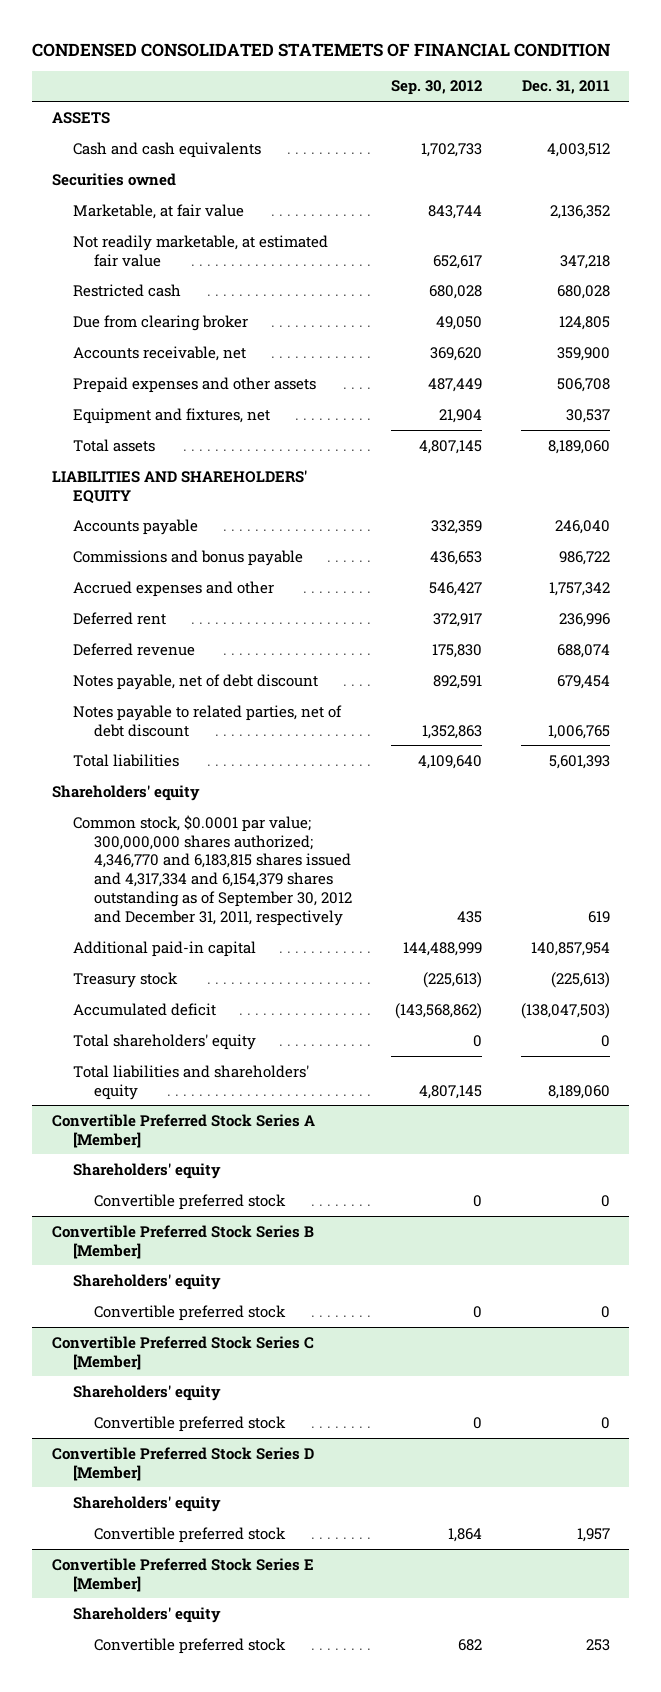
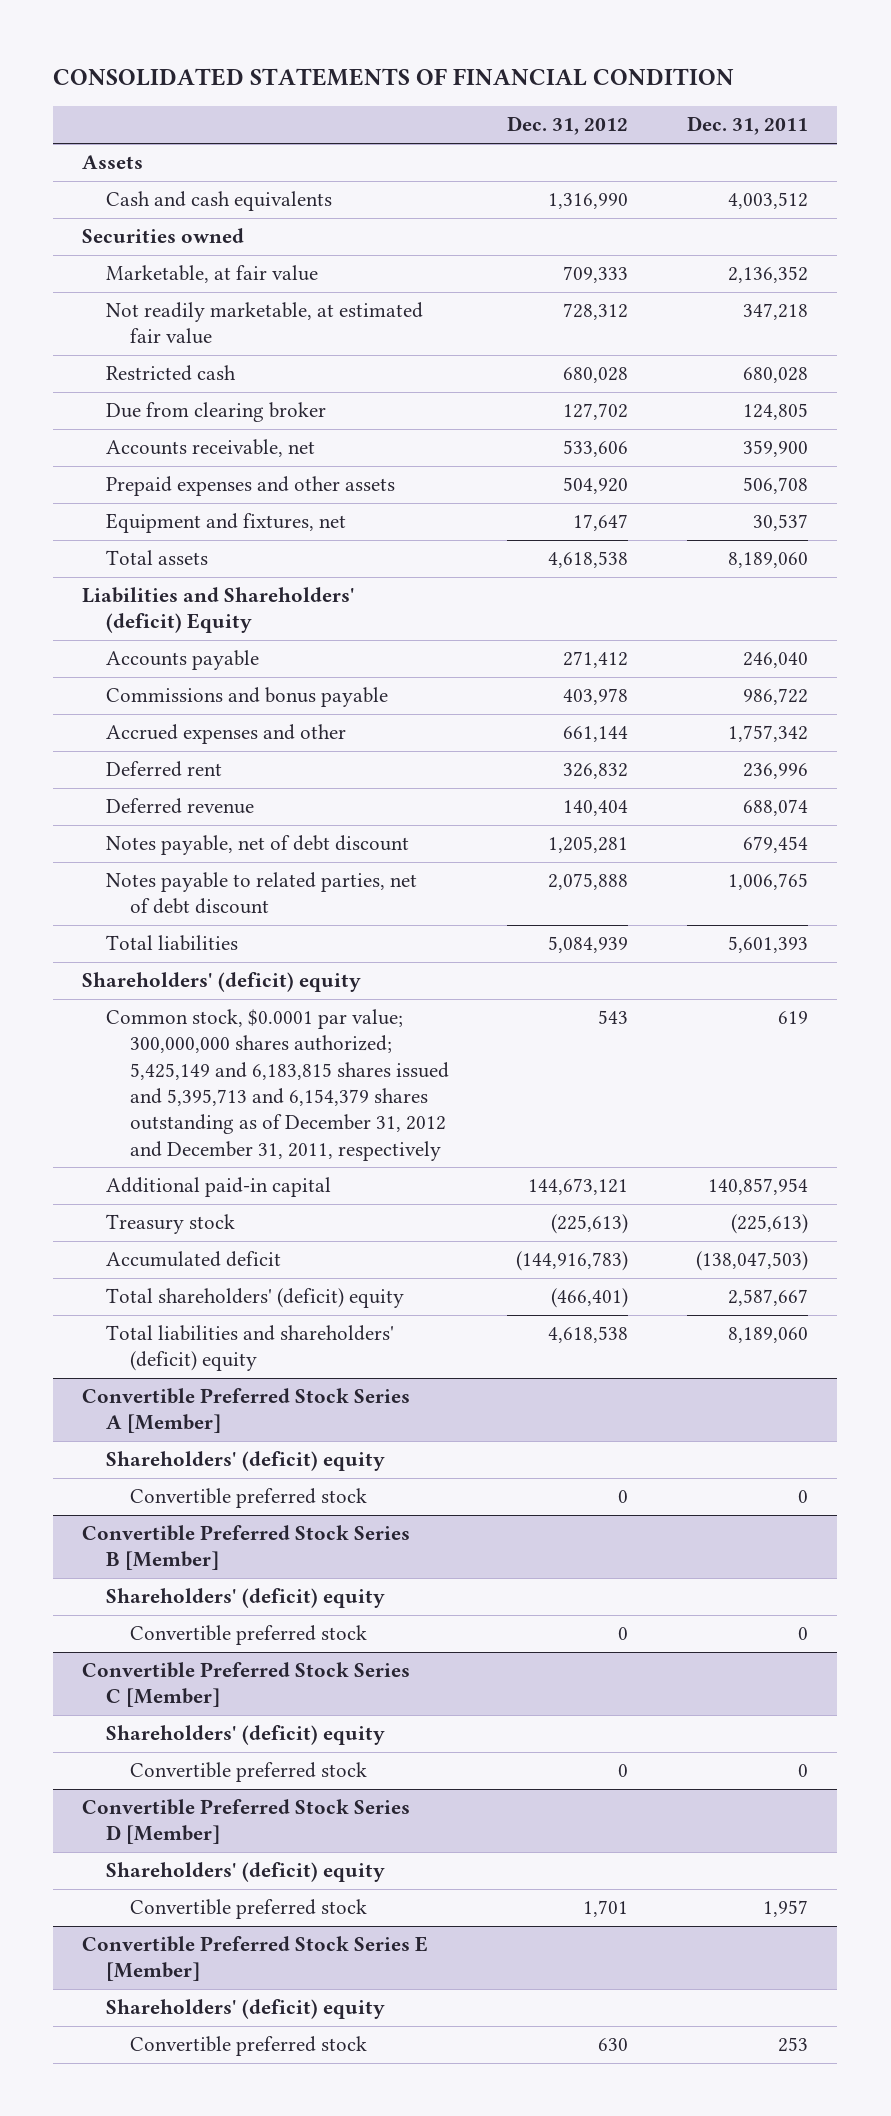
[32,42,611,57] CONDENSED CONSOLIDATED STATEMETS OF FINANCIAL CONDITION -> [53,68,735,87] CONSOLIDATED STATEMENTS OF FINANCIAL CONDITION
[390,80,482,96] Sep. 30, 2012 -> none
none -> [507,116,629,136] Dec. 31, 2012
[51,111,110,124] ASSETS -> [82,155,144,170] Assets
[51,469,307,504] LIABILITIES AND SHAREHOLDERS' EQUITY -> [82,587,356,634] Liabilities and Shareholders' (deficit) Equity
[51,784,200,801] Shareholders' equity -> [82,972,362,993] Shareholders' (deficit) equity
[72,814,352,927] Common stock, $0.0001 par value; 300,000,000 shares authorized; 4,346,770 and 6,183,815 shares issued and 4,317,334 and 6,154,379 shares outstanding as of September 30, 2012 and December 31, 2011, respectively -> [106,1009,449,1161] Common stock, $0.0001 par value; 300,000,000 shares authorized; 5,425,149 and 6,183,815 shares issued and 5,395,713 and 6,154,379 shares outstanding as of December 31, 2012 and December 31, 2011, respectively
[72,1033,256,1050] Total shareholders' equity -> [106,1288,405,1309] Total shareholders' (deficit) equity
[600,1034,610,1047] 0 -> [728,1289,809,1307] 2,587,667
[72,1064,309,1100] Total liabilities and shareholders' equity -> [106,1325,395,1372] Total liabilities and shareholders' (deficit) equity
[72,1162,221,1179] Shareholders' equity -> [106,1451,386,1472] Shareholders' (deficit) equity
[72,1273,221,1290] Shareholders' equity -> [106,1588,386,1609] Shareholders' (deficit) equity
[72,1384,221,1401] Shareholders' equity -> [106,1725,386,1746] Shareholders' (deficit) equity
[72,1495,221,1512] Shareholders' equity -> [106,1862,386,1883] Shareholders' (deficit) equity
[72,1606,221,1623] Shareholders' equity -> [106,1999,386,2020] Shareholders' (deficit) equity

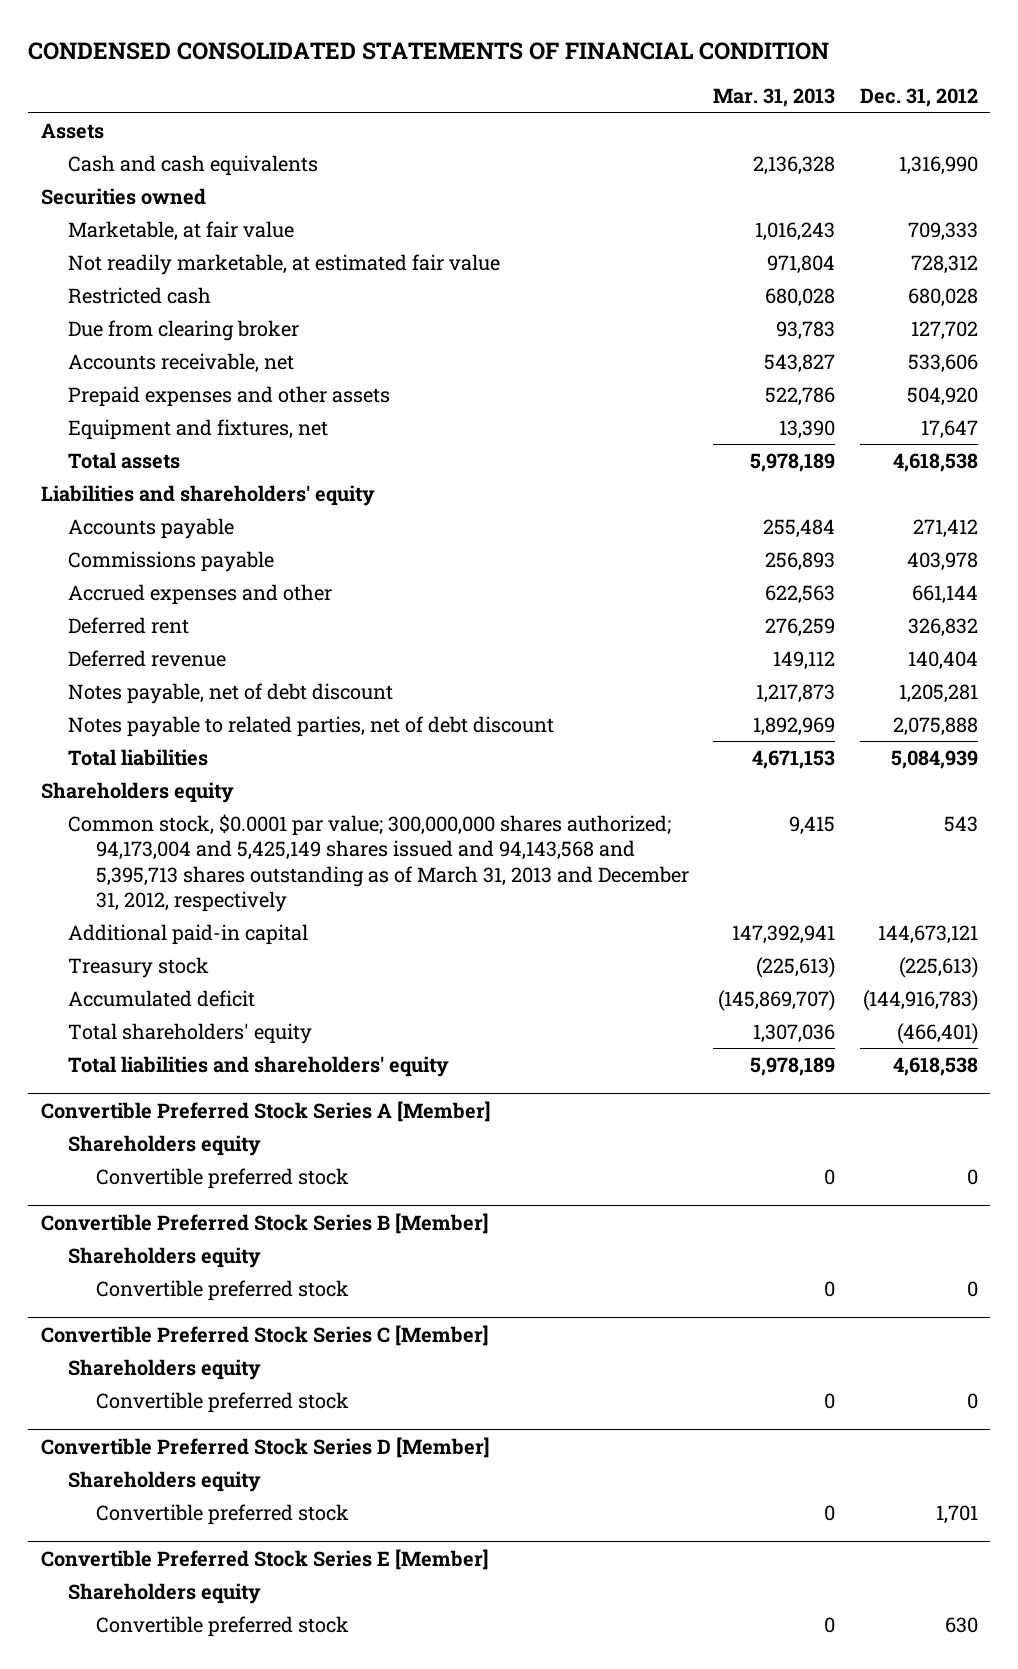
[53,68,735,87] CONSOLIDATED STATEMENTS OF FINANCIAL CONDITION -> [28,42,830,61] CONDENSED CONSOLIDATED STATEMENTS OF FINANCIAL CONDITION
[687,116,809,136] Dec. 31, 2011 -> none
none -> [713,88,836,108] Mar. 31, 2013
[82,587,356,634] Liabilities and Shareholders' (deficit) Equity -> [40,484,375,506] Liabilities and shareholders' equity
[106,687,389,708] Commissions and bonus payable -> [68,550,275,572] Commissions payable
[82,972,362,993] Shareholders' (deficit) equity -> [40,781,234,803] Shareholders equity
[106,1009,449,1161] Common stock, $0.0001 par value; 300,000,000 shares authorized; 5,425,149 and 6,183,815 shares issued and 5,395,713 and 6,154,379 shares outstanding as of December 31, 2012 and December 31, 2011, respectively -> [68,813,690,912] Common stock, $0.0001 par value; 300,000,000 shares authorized; 94,173,004 and 5,425,149 shares issued and 94,143,568 and 5,395,713 shares outstanding as of March 31, 2013 and December 31, 2012, respectively
[106,1288,405,1309] Total shareholders' (deficit) equity -> [68,1022,313,1044] Total shareholders' equity
[106,1325,395,1372] Total liabilities and shareholders' (deficit) equity -> [68,1055,450,1077] Total liabilities and shareholders' equity
[106,1451,386,1472] Shareholders' (deficit) equity -> [68,1134,262,1156] Shareholders equity
[106,1588,386,1609] Shareholders' (deficit) equity -> [68,1246,262,1268] Shareholders equity
[106,1725,386,1746] Shareholders' (deficit) equity -> [68,1358,262,1380] Shareholders equity
[106,1862,386,1883] Shareholders' (deficit) equity -> [68,1470,262,1492] Shareholders equity
[106,1999,386,2020] Shareholders' (deficit) equity -> [68,1582,262,1604] Shareholders equity

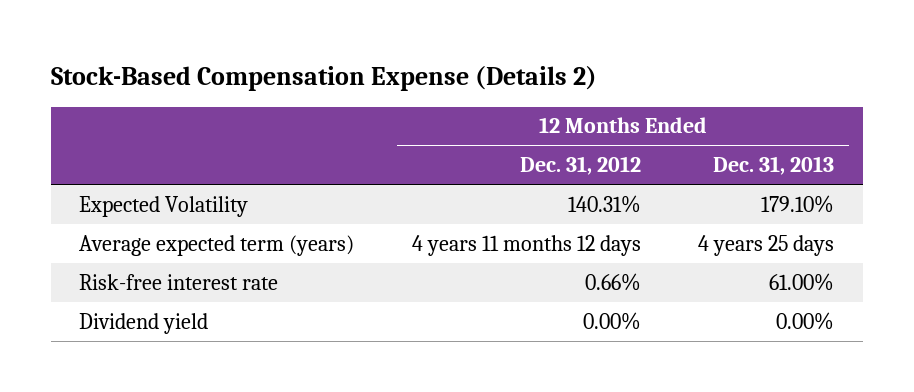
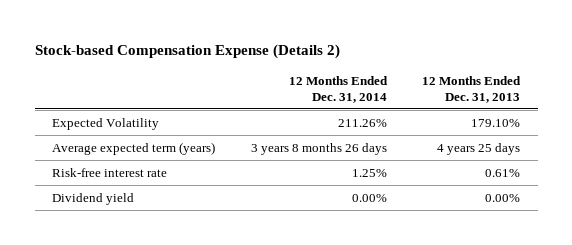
[50,65,597,91] Stock-Based Compensation Expense (Details 2) -> [34,44,340,60] Stock-based Compensation Expense (Details 2)
[519,156,641,176] Dec. 31, 2012 -> none
none -> [288,75,388,103] 12 Months Ended Dec. 31, 2014
[769,272,835,291] 61.00% -> [484,168,520,177] 0.61%

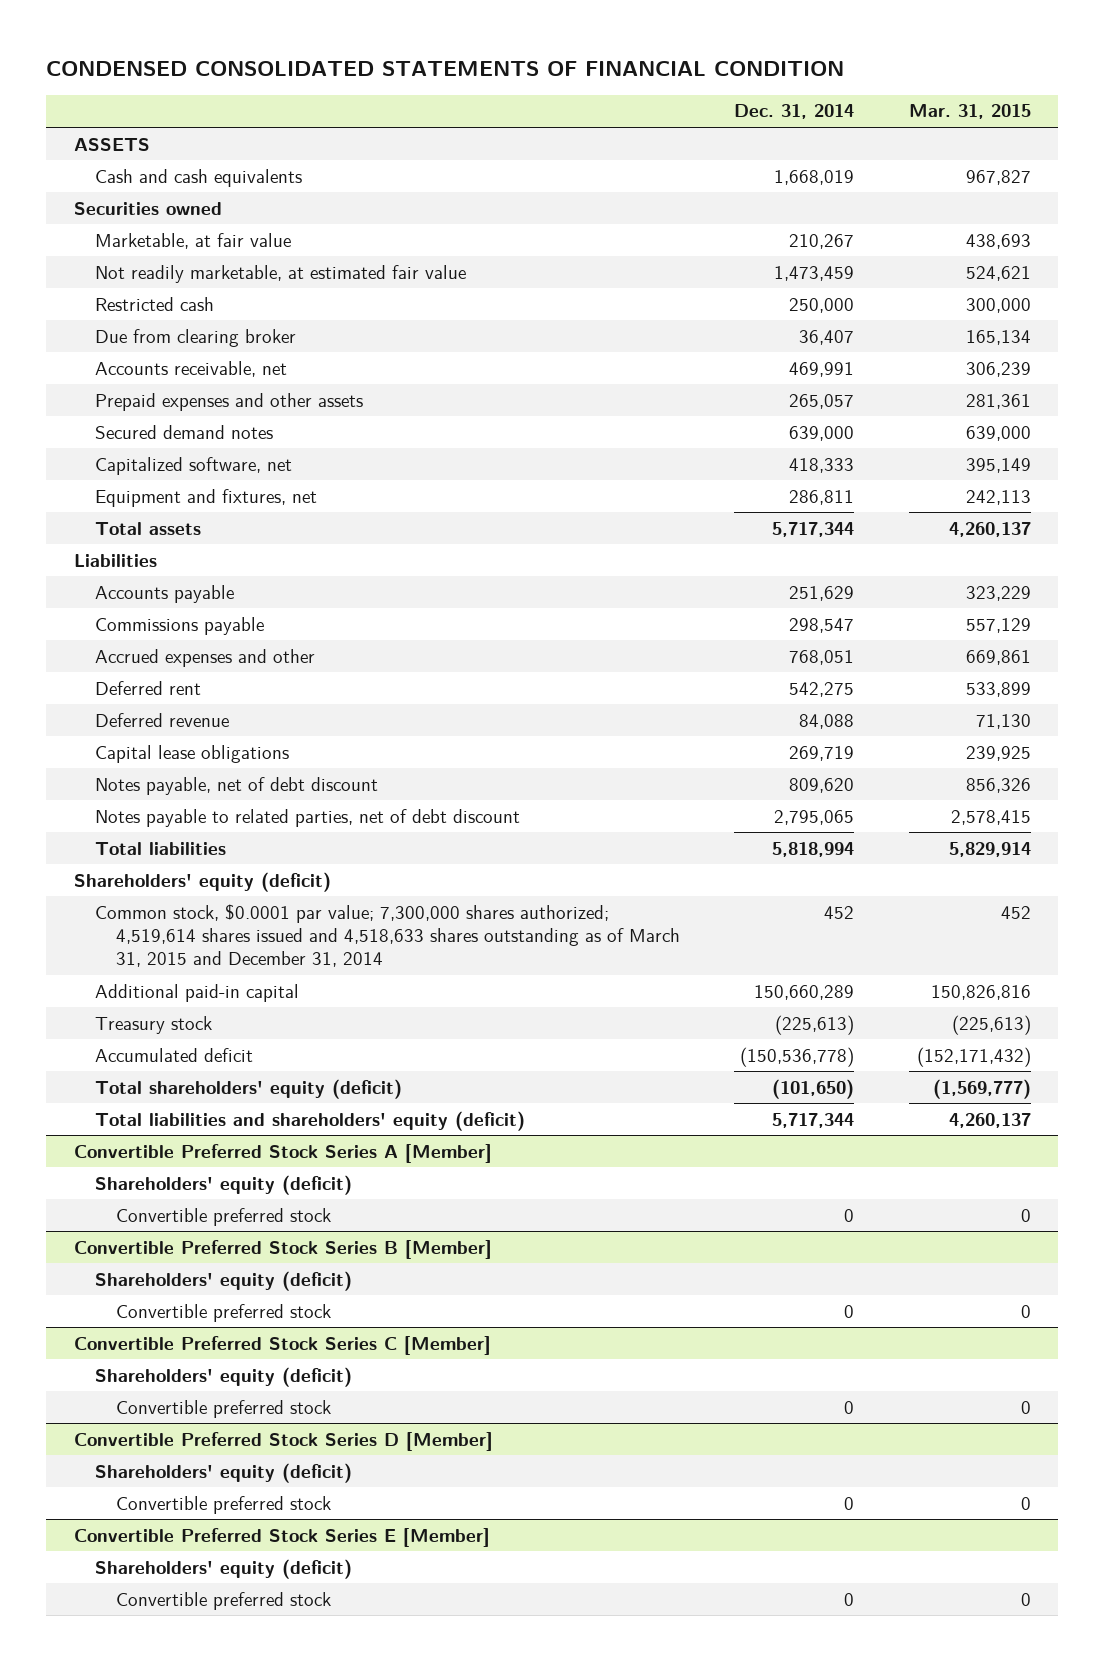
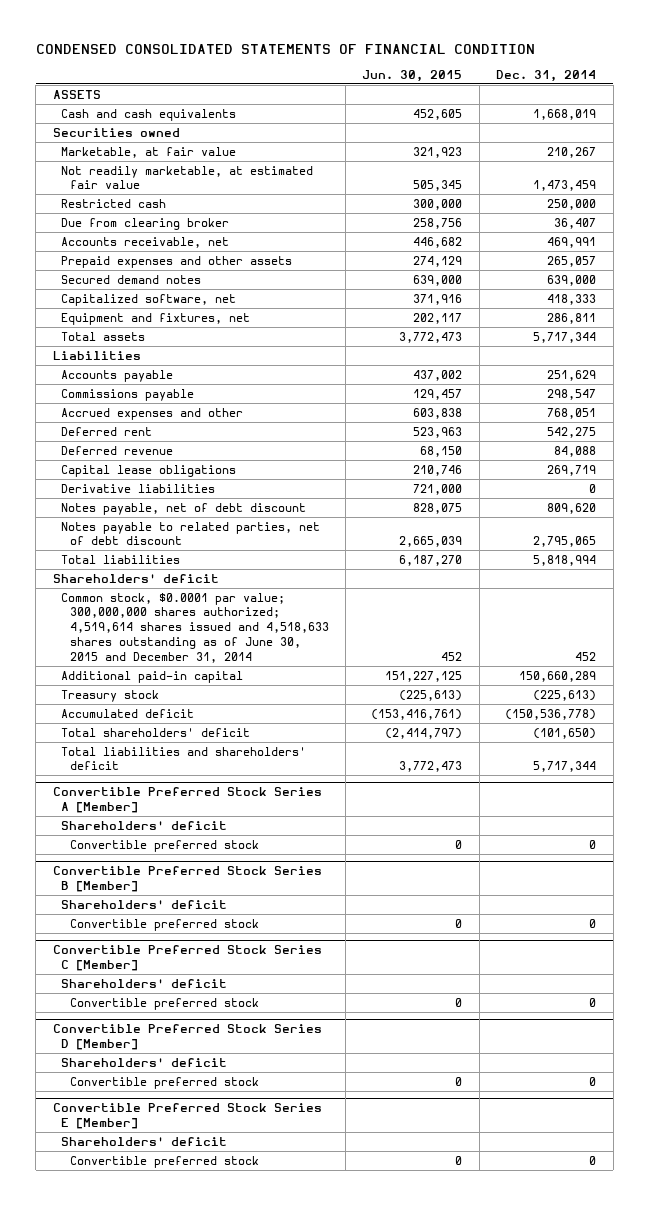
[909,104,1032,120] Mar. 31, 2015 -> none
none -> [362,69,463,82] Jun. 30, 2015
none -> [61,483,216,493] Derivative liabilities
[73,871,331,892] Shareholders' equity (deficit) -> [52,573,219,583] Shareholders' deficit
[94,903,680,968] Common stock, $0.0001 par value; 7,300,000 shares authorized; 4,519,614 shares issued and 4,518,633 shares outstanding as of March 31, 2015 and December 31, 2014 -> [61,592,329,663] Common stock, $0.0001 par value; 300,000,000 shares authorized; 4,519,614 shares issued and 4,518,633 shares outstanding as of June 30, 2015 and December 31, 2014
[94,1078,402,1099] Total shareholders' equity (deficit) -> [61,727,251,737] Total shareholders' deficit
[94,1110,525,1131] Total liabilities and shareholders' equity (deficit) -> [61,746,307,771] Total liabilities and shareholders' deficit
[94,1174,352,1195] Shareholders' equity (deficit) -> [61,820,228,830] Shareholders' deficit
[94,1270,352,1291] Shareholders' equity (deficit) -> [61,899,228,909] Shareholders' deficit
[94,1366,352,1387] Shareholders' equity (deficit) -> [61,978,228,988] Shareholders' deficit
[94,1462,352,1483] Shareholders' equity (deficit) -> [61,1057,228,1067] Shareholders' deficit
[94,1558,352,1579] Shareholders' equity (deficit) -> [61,1136,228,1146] Shareholders' deficit

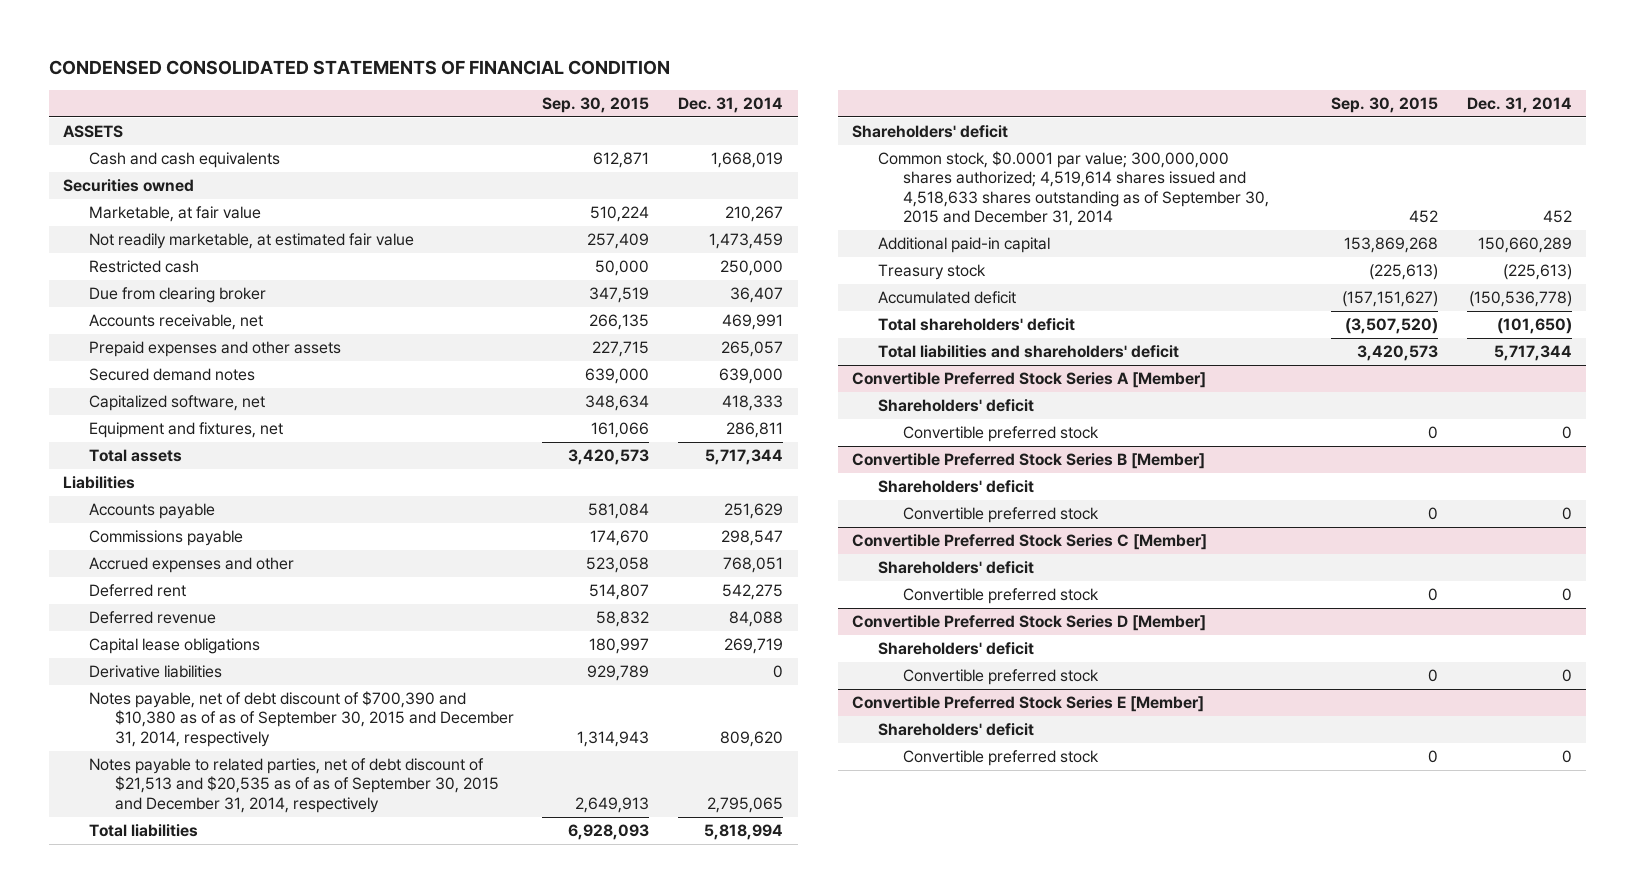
[362,69,463,82] Jun. 30, 2015 -> none
none -> [542,97,650,114] Sep. 30, 2015
[61,502,307,515] Notes payable, net of debt discount -> [89,691,514,747] Notes payable, net of debt discount of $700,390 and $10,380 as of as of September 30, 2015 and December 31, 2014, respectively
[61,521,321,546] Notes payable to related parties, net of debt discount -> [89,758,499,813] Notes payable to related parties, net of debt discount of $21,513 and $20,535 as of as of September 30, 2015 and December 31, 2014, respectively
[61,592,329,663] Common stock, $0.0001 par value; 300,000,000 shares authorized; 4,519,614 shares issued and 4,518,633 shares outstanding as of June 30, 2015 and December 31, 2014 -> [877,151,1270,227] Common stock, $0.0001 par value; 300,000,000 shares authorized; 4,519,614 shares issued and 4,518,633 shares outstanding as of September 30, 2015 and December 31, 2014

